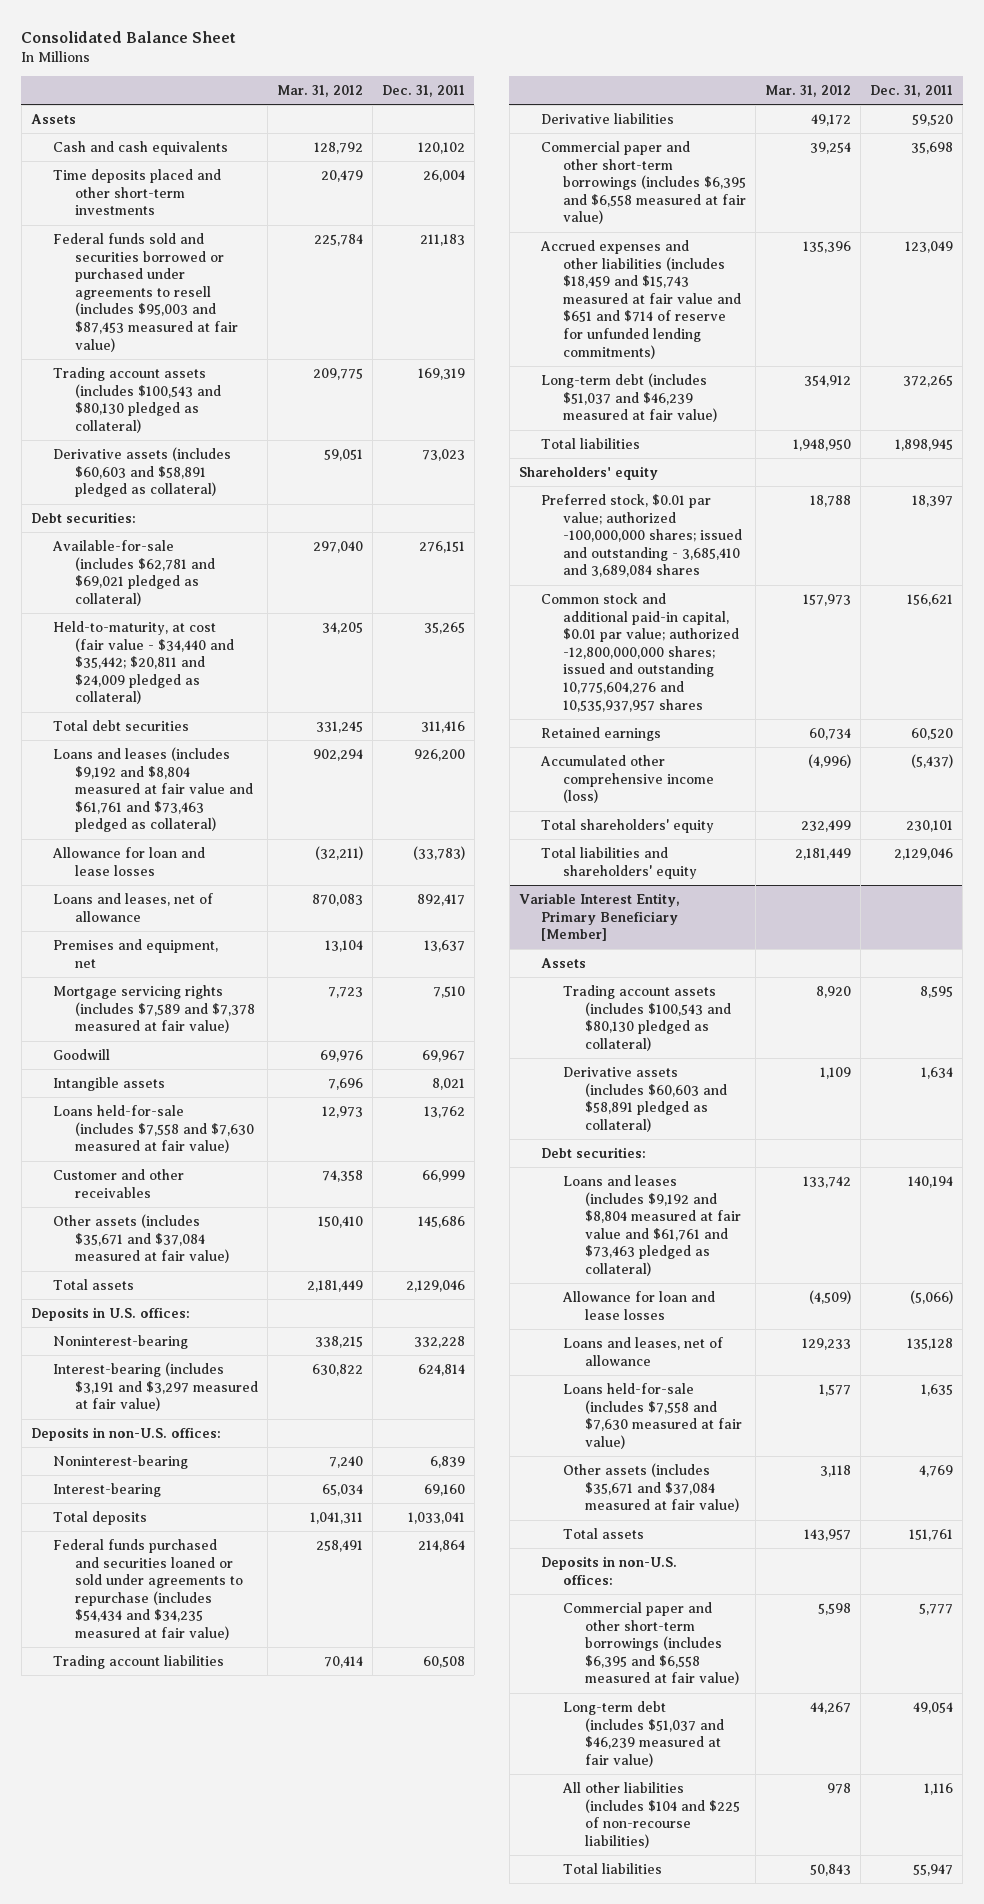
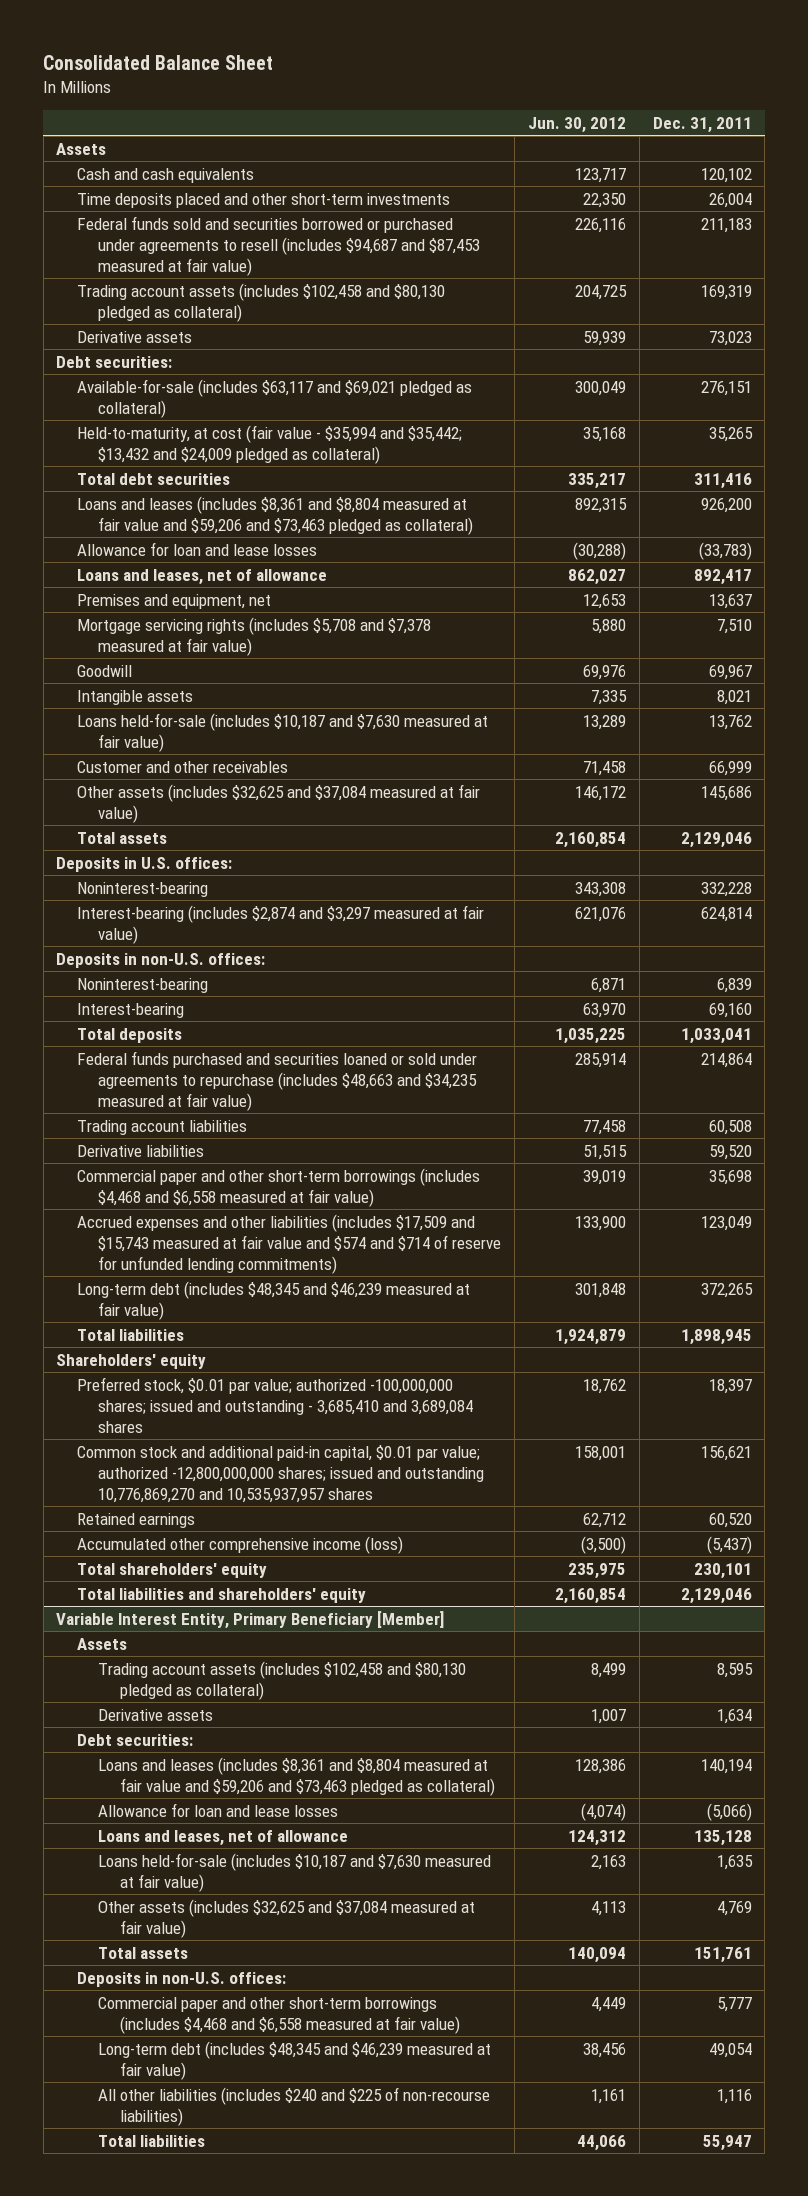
[276,85,363,98] Mar. 31, 2012 -> none
none -> [528,116,627,133] Jun. 30, 2012
[52,233,238,352] Federal funds sold and securities borrowed or purchased under agreements to resell (includes $95,003 and $87,453 measured at fair value) -> [77,215,481,276] Federal funds sold and securities borrowed or purchased under agreements to resell (includes $94,687 and $87,453 measured at fair value)
[52,367,221,433] Trading account assets (includes $100,543 and $80,130 pledged as collateral) -> [77,282,446,322] Trading account assets (includes $102,458 and $80,130 pledged as collateral)
[52,447,231,498] Derivative assets (includes $60,603 and $58,891 pledged as collateral) -> [77,330,193,343] Derivative assets
[51,540,215,606] Available-for-sale (includes $62,781 and $69,021 pledged as collateral) -> [77,378,473,418] Available-for-sale (includes $63,117 and $69,021 pledged as collateral)
[52,621,234,705] Held-to-maturity, at cost (fair value - $34,440 and $35,442; $20,811 and $24,009 pledged as collateral) -> [77,424,463,464] Held-to-maturity, at cost (fair value - $35,994 and $35,442; $13,432 and $24,009 pledged as collateral)
[52,747,253,833] Loans and leases (includes $9,192 and $8,804 measured at fair value and $61,761 and $73,463 pledged as collateral) -> [77,495,474,535] Loans and leases (includes $8,361 and $8,804 measured at fair value and $59,206 and $73,463 pledged as collateral)
[52,985,255,1034] Mortgage servicing rights (includes $7,589 and $7,378 measured at fair value) -> [77,616,432,656] Mortgage servicing rights (includes $5,708 and $7,378 measured at fair value)
[52,1105,254,1154] Loans held-for-sale (includes $7,558 and $7,630 measured at fair value) -> [77,712,489,752] Loans held-for-sale (includes $10,187 and $7,630 measured at fair value)
[52,1214,229,1264] Other assets (includes $35,671 and $37,084 measured at fair value) -> [77,783,481,823] Other assets (includes $32,625 and $37,084 measured at fair value)
[52,1362,258,1412] Interest-bearing (includes $3,191 and $3,297 measured at fair value) -> [77,904,485,944] Interest-bearing (includes $2,874 and $3,297 measured at fair value)
[52,1539,243,1641] Federal funds purchased and securities loaned or sold under agreements to repurchase (includes $54,434 and $34,235 measured at fair value) -> [77,1050,478,1111] Federal funds purchased and securities loaned or sold under agreements to repurchase (includes $48,663 and $34,235 measured at fair value)
[541,141,747,225] Commercial paper and other short-term borrowings (includes $6,395 and $6,558 measured at fair value) -> [77,1167,481,1207] Commercial paper and other short-term borrowings (includes $4,468 and $6,558 measured at fair value)
[540,240,742,359] Accrued expenses and other liabilities (includes $18,459 and $15,743 measured at fair value and $651 and $714 of reserve for unfunded lending commitments) -> [77,1213,502,1274] Accrued expenses and other liabilities (includes $17,509 and $15,743 measured at fair value and $574 and $714 of reserve for unfunded lending commitments)
[541,373,718,423] Long-term debt (includes $51,037 and $46,239 measured at fair value) -> [77,1280,471,1320] Long-term debt (includes $48,345 and $46,239 measured at fair value)
[541,593,740,712] Common stock and additional paid-in capital, $0.01 par value; authorized -12,800,000,000 shares; issued and outstanding 10,775,604,276 and 10,535,937,957 shares -> [77,1444,485,1503] Common stock and additional paid-in capital, $0.01 par value; authorized -12,800,000,000 shares; issued and outstanding 10,776,869,270 and 10,535,937,957 shares
[563,985,732,1051] Trading account assets (includes $100,543 and $80,130 pledged as collateral) -> [98,1660,467,1700] Trading account assets (includes $102,458 and $80,130 pledged as collateral)
[563,1067,728,1132] Derivative assets (includes $60,603 and $58,891 pledged as collateral) -> [98,1708,214,1721] Derivative assets
[563,1175,742,1277] Loans and leases (includes $9,192 and $8,804 measured at fair value and $61,761 and $73,463 pledged as collateral) -> [98,1756,495,1796] Loans and leases (includes $8,361 and $8,804 measured at fair value and $59,206 and $73,463 pledged as collateral)
[563,1383,743,1449] Loans held-for-sale (includes $7,558 and $7,630 measured at fair value) -> [98,1852,492,1892] Loans held-for-sale (includes $10,187 and $7,630 measured at fair value)
[563,1463,740,1513] Other assets (includes $35,671 and $37,084 measured at fair value) -> [98,1898,476,1938] Other assets (includes $32,625 and $37,084 measured at fair value)
[563,1602,740,1686] Commercial paper and other short-term borrowings (includes $6,395 and $6,558 measured at fair value) -> [98,1996,460,2034] Commercial paper and other short-term borrowings (includes $4,468 and $6,558 measured at fair value)
[563,1701,725,1767] Long-term debt (includes $51,037 and $46,239 measured at fair value) -> [98,2040,492,2080] Long-term debt (includes $48,345 and $46,239 measured at fair value)
[562,1782,741,1848] All other liabilities (includes $104 and $225 of non-recourse liabilities) -> [98,2086,491,2126] All other liabilities (includes $240 and $225 of non-recourse liabilities)

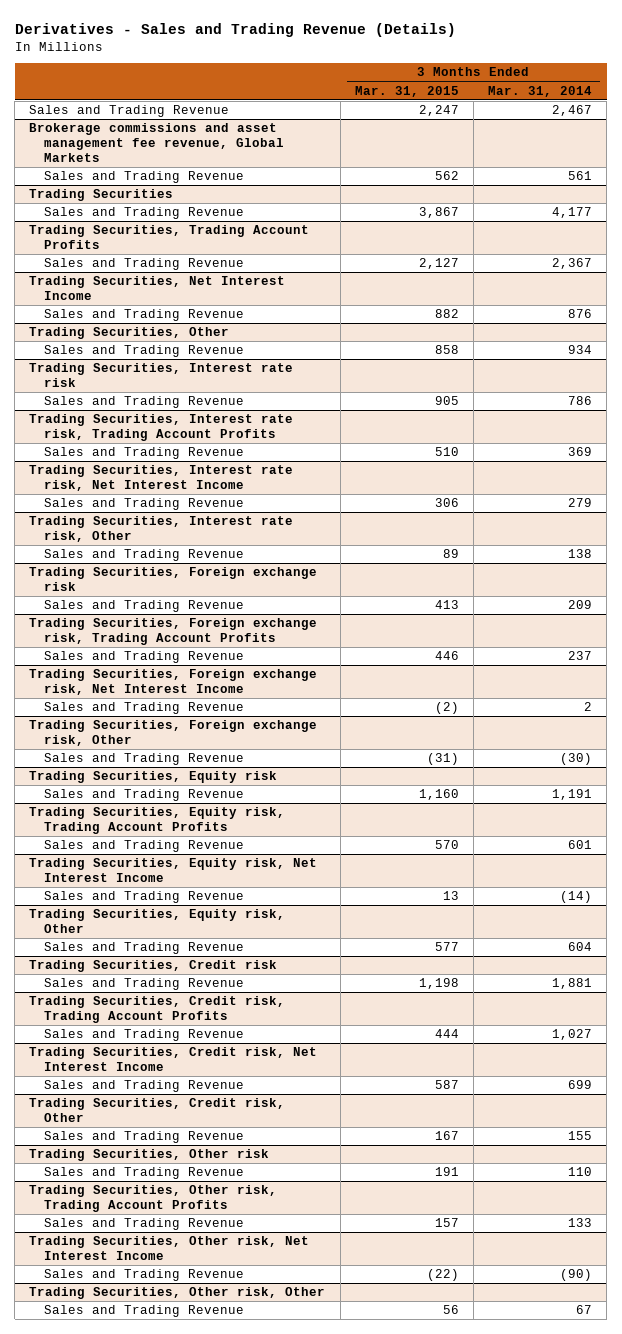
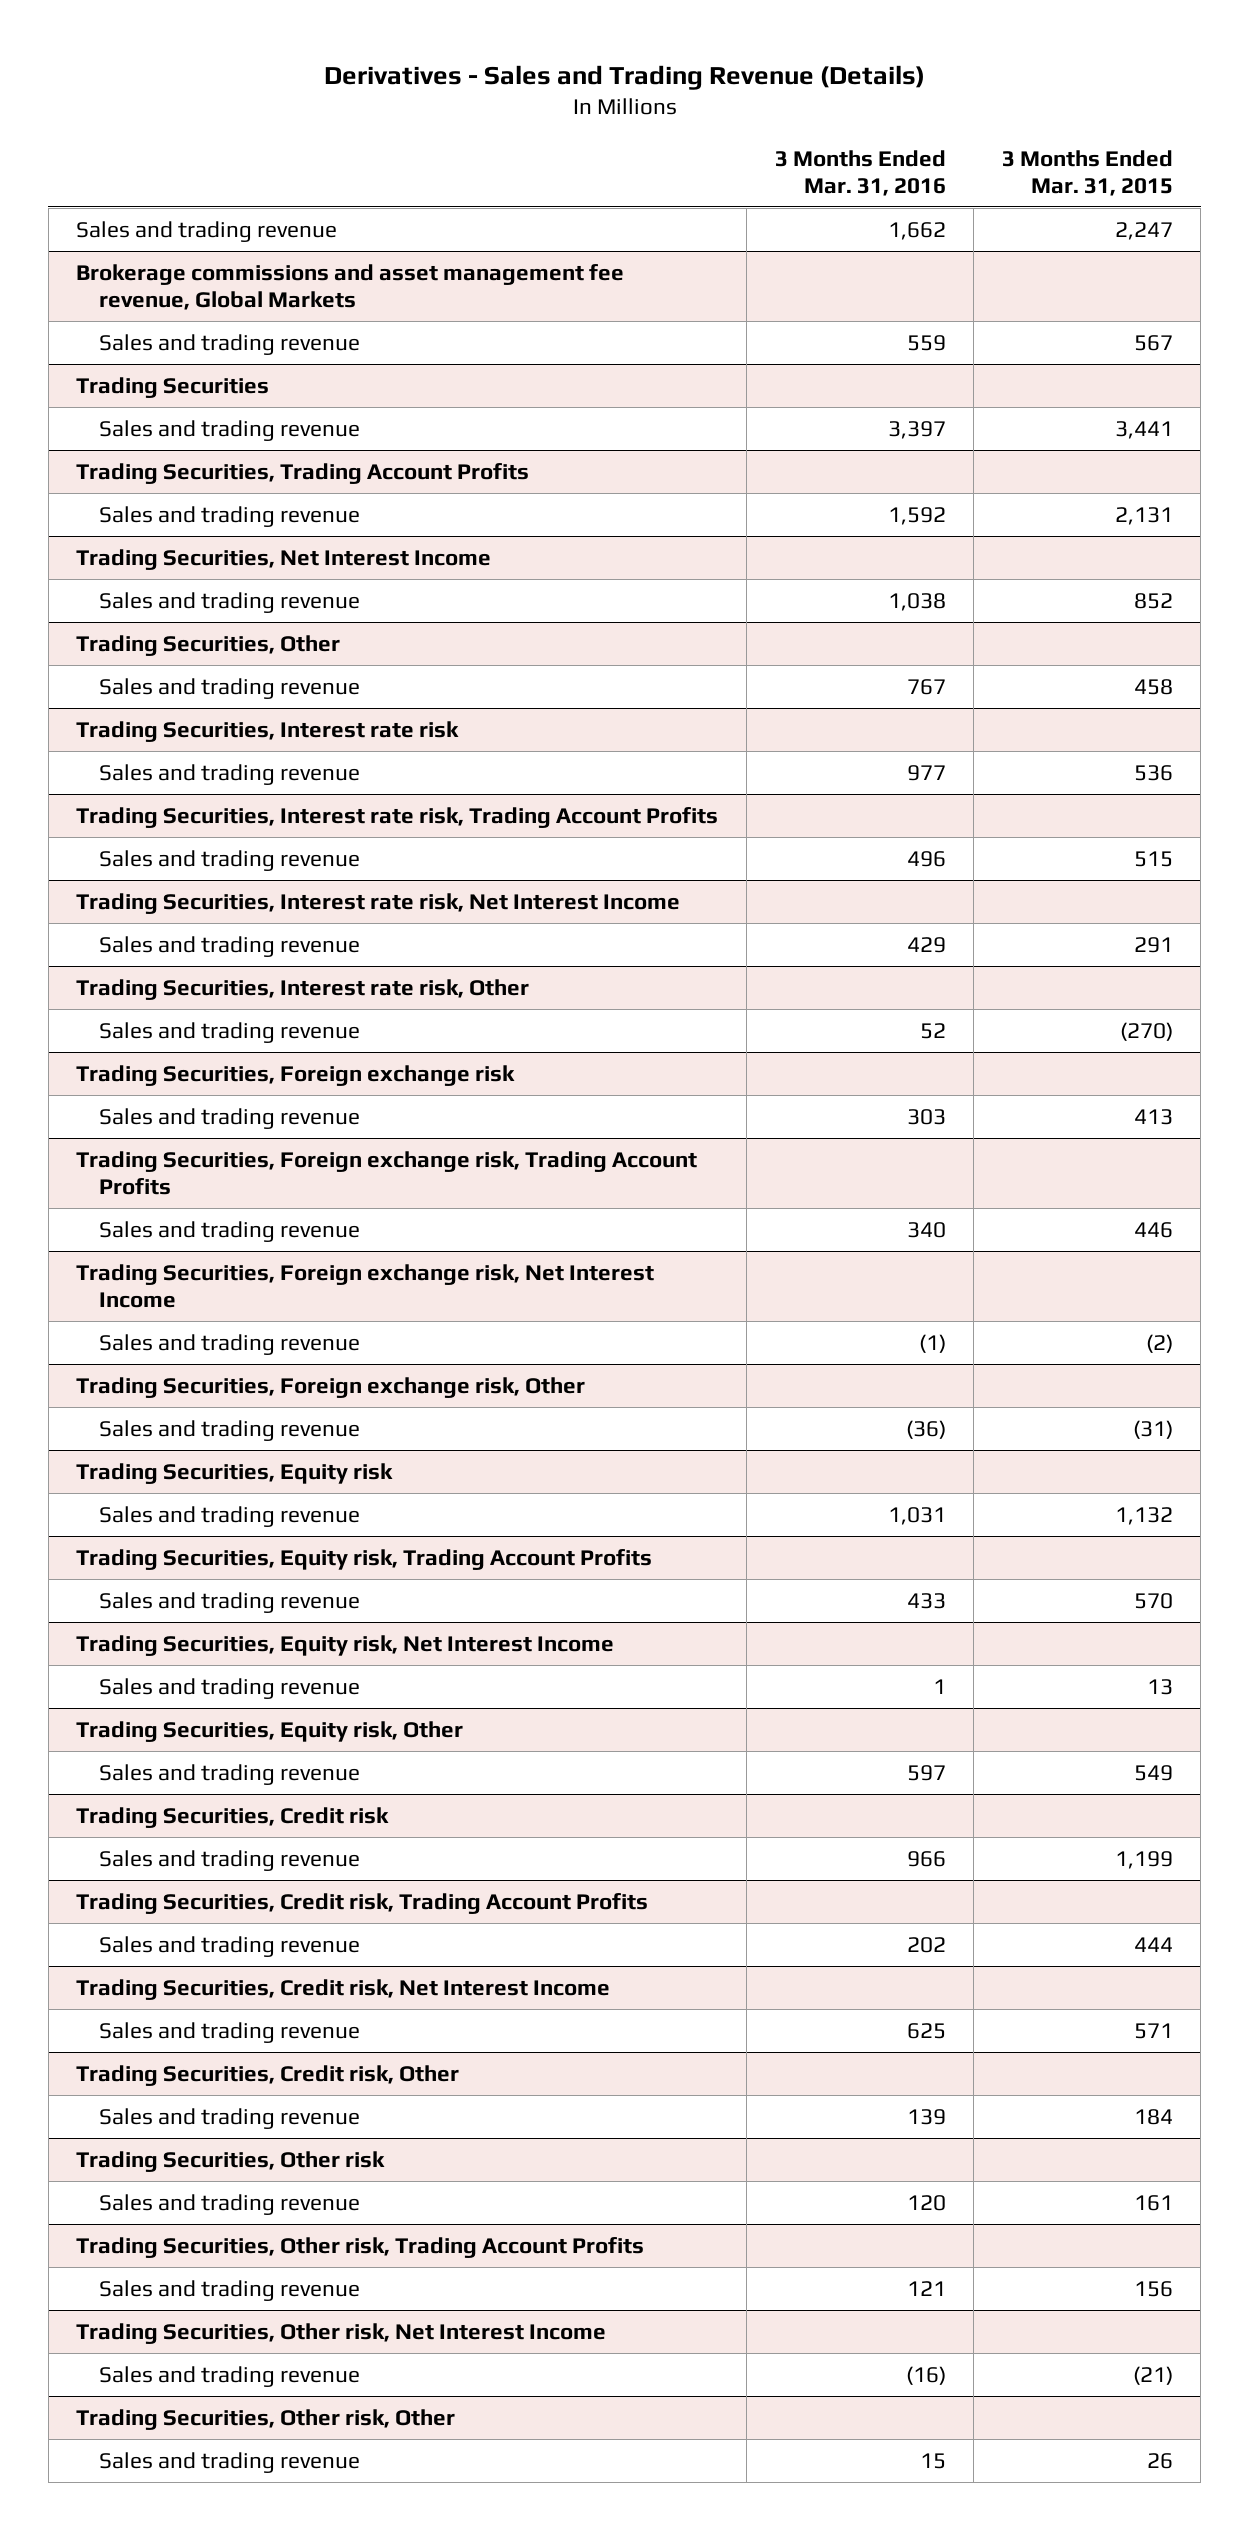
[488,85,593,97] Mar. 31, 2014 -> none
none -> [774,149,946,196] 3 Months Ended Mar. 31, 2016
[29,105,230,118] Sales and Trading Revenue -> [76,220,338,242] Sales and trading revenue
[44,171,245,184] Sales and Trading Revenue -> [98,333,360,355] Sales and trading revenue
[434,171,459,181] 562 -> [1133,334,1173,351] 567
[44,207,245,220] Sales and Trading Revenue -> [98,419,360,441] Sales and trading revenue
[418,207,459,219] 3,867 -> [1114,420,1173,439] 3,441
[44,258,245,271] Sales and Trading Revenue -> [98,505,360,527] Sales and trading revenue
[418,258,459,270] 2,127 -> [1114,506,1173,525] 2,131
[44,309,245,322] Sales and Trading Revenue -> [98,591,360,613] Sales and trading revenue
[434,309,459,319] 882 -> [1133,592,1173,609] 852
[44,345,245,358] Sales and Trading Revenue -> [98,677,360,699] Sales and trading revenue
[434,345,459,355] 858 -> [1133,678,1173,695] 458
[44,396,245,409] Sales and Trading Revenue -> [98,763,360,785] Sales and trading revenue
[434,396,459,406] 905 -> [1133,764,1173,781] 536
[44,447,245,460] Sales and Trading Revenue -> [98,849,360,871] Sales and trading revenue
[434,447,459,457] 510 -> [1133,850,1173,867] 515
[44,498,245,511] Sales and Trading Revenue -> [98,935,360,957] Sales and trading revenue
[434,498,459,508] 306 -> [1133,936,1173,953] 291
[44,549,245,562] Sales and Trading Revenue -> [98,1021,360,1043] Sales and trading revenue
[442,549,459,559] 89 -> [1119,1021,1173,1041] (270)
[44,600,245,613] Sales and Trading Revenue -> [98,1107,360,1129] Sales and trading revenue
[44,651,245,664] Sales and Trading Revenue -> [98,1220,360,1242] Sales and trading revenue
[44,702,245,715] Sales and Trading Revenue -> [98,1333,360,1355] Sales and trading revenue
[44,753,245,766] Sales and Trading Revenue -> [98,1419,360,1441] Sales and trading revenue
[44,789,245,802] Sales and Trading Revenue -> [98,1505,360,1527] Sales and trading revenue
[418,789,459,801] 1,160 -> [1114,1506,1173,1525] 1,132
[44,840,245,853] Sales and Trading Revenue -> [98,1591,360,1613] Sales and trading revenue
[44,891,245,904] Sales and Trading Revenue -> [98,1677,360,1699] Sales and trading revenue
[44,942,245,955] Sales and Trading Revenue -> [98,1763,360,1785] Sales and trading revenue
[434,942,459,952] 577 -> [1133,1764,1173,1781] 549
[44,978,245,991] Sales and Trading Revenue -> [98,1849,360,1871] Sales and trading revenue
[418,978,459,990] 1,198 -> [1114,1850,1173,1869] 1,199
[44,1029,245,1042] Sales and Trading Revenue -> [98,1935,360,1957] Sales and trading revenue
[44,1080,245,1093] Sales and Trading Revenue -> [98,2021,360,2043] Sales and trading revenue
[434,1080,459,1090] 587 -> [1133,2022,1173,2039] 571
[44,1131,245,1144] Sales and Trading Revenue -> [98,2107,360,2129] Sales and trading revenue
[434,1131,459,1141] 167 -> [1133,2108,1173,2125] 184
[44,1167,245,1180] Sales and Trading Revenue -> [98,2193,360,2215] Sales and trading revenue
[434,1167,459,1177] 191 -> [1133,2194,1173,2211] 161
[44,1218,245,1231] Sales and Trading Revenue -> [98,2279,360,2301] Sales and trading revenue
[434,1218,459,1228] 157 -> [1133,2280,1173,2297] 156
[44,1269,245,1282] Sales and Trading Revenue -> [98,2365,360,2387] Sales and trading revenue
[426,1269,459,1282] (22) -> [1132,2365,1173,2385] (21)
[44,1305,245,1318] Sales and Trading Revenue -> [98,2451,360,2473] Sales and trading revenue
[442,1305,459,1315] 56 -> [1146,2452,1173,2469] 26

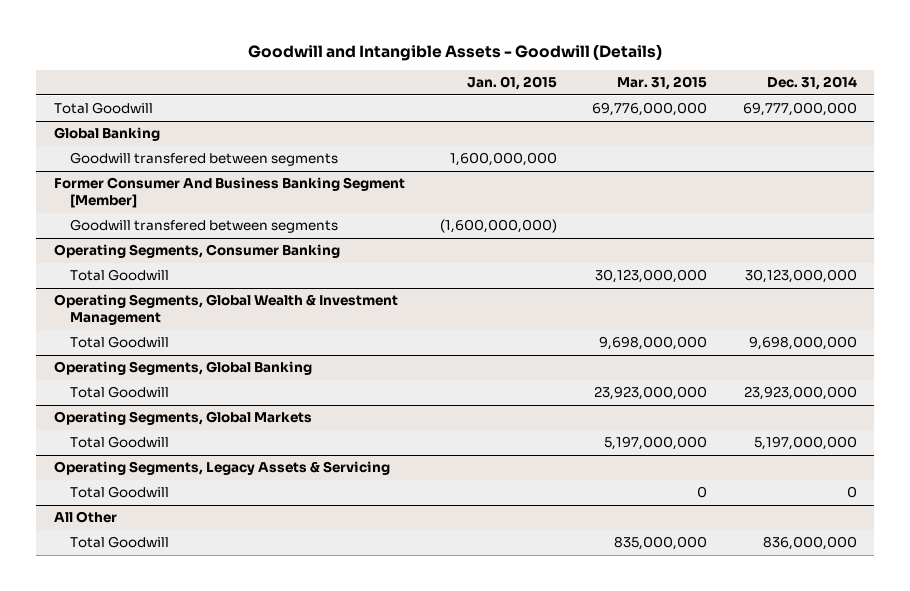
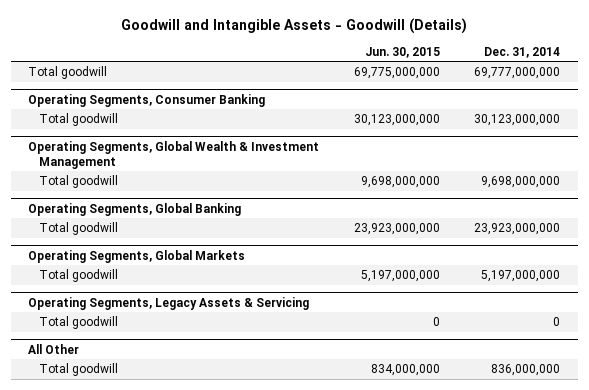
[467,76,558,91] Jan. 01, 2015 -> none
[617,76,708,91] Mar. 31, 2015 -> none
none -> [364,46,440,58] Jun. 30, 2015
[53,127,160,142] Global Banking -> none
[70,152,339,167] Goodwill transfered between segments -> none
[53,177,405,209] Former Consumer And Business Banking Segment [Member] -> none
[70,219,339,234] Goodwill transfered between segments -> none
[53,102,153,115] Total Goodwill -> [28,66,108,80] Total goodwill
[70,269,170,282] Total Goodwill -> [39,113,119,127] Total goodwill
[70,336,170,349] Total Goodwill -> [39,175,119,189] Total goodwill
[70,386,170,399] Total Goodwill -> [39,222,119,236] Total goodwill
[70,436,170,449] Total Goodwill -> [39,269,119,283] Total goodwill
[70,486,170,499] Total Goodwill -> [39,316,119,330] Total goodwill
[70,536,170,549] Total Goodwill -> [39,363,119,377] Total goodwill

